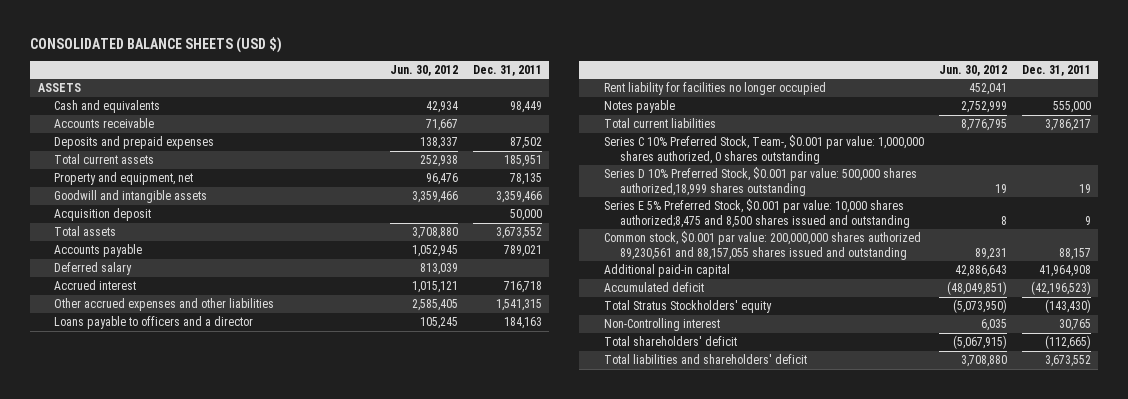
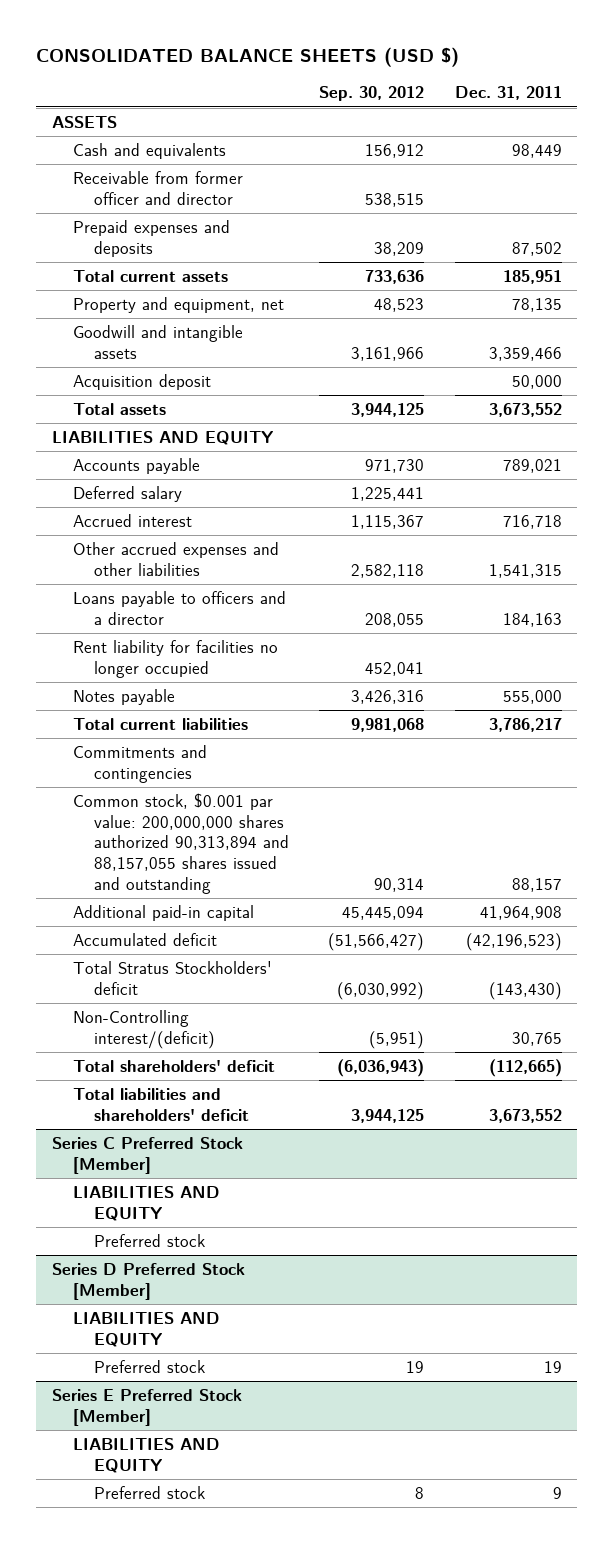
[389,64,458,76] Jun. 30, 2012 -> none
none -> [319,86,425,102] Sep. 30, 2012
[54,118,155,129] Accounts receivable -> none
none -> [72,170,243,205] Receivable from former officer and director
[54,136,215,150] Deposits and prepaid expenses -> [72,219,230,257] Prepaid expenses and deposits
none -> [51,430,274,445] LIABILITIES AND EQUITY
[603,135,924,164] Series C 10% Preferred Stock, Team-, $0.001 par value: 1,000,000 shares authorized, 0 shares outstanding -> none
[603,167,917,196] Series D 10% Preferred Stock, $0.001 par value: 500,000 shares authorized,18,999 shares outstanding -> none
[603,199,911,228] Series E 5% Preferred Stock, $0.001 par value: 10,000 shares authorized;8,475 and 8,500 shares issued and outstanding -> none
none -> [72,744,207,783] Commitments and contingencies
[603,231,921,260] Common stock, $0.001 par value: 200,000,000 shares authorized 89,230,561 and 88,157,055 shares issued and outstanding -> [72,792,289,894] Common stock, $0.001 par value: 200,000,000 shares authorized 90,313,894 and 88,157,055 shares issued and outstanding
[603,300,772,314] Total Stratus Stockholders' equity -> [72,960,272,995] Total Stratus Stockholders' deficit
[603,318,720,332] Non-Controlling interest -> [72,1009,215,1049] Non-Controlling interest/(deficit)
none -> [51,1136,243,1174] Series C Preferred Stock [Member]
none -> [72,1185,220,1221] LIABILITIES AND EQUITY
none -> [93,1233,205,1247] Preferred stock
none -> [51,1262,245,1300] Series D Preferred Stock [Member]
none -> [72,1311,220,1347] LIABILITIES AND EQUITY
none -> [93,1359,205,1373] Preferred stock
none -> [51,1388,242,1426] Series E Preferred Stock [Member]
none -> [72,1437,220,1473] LIABILITIES AND EQUITY
none -> [93,1485,205,1499] Preferred stock

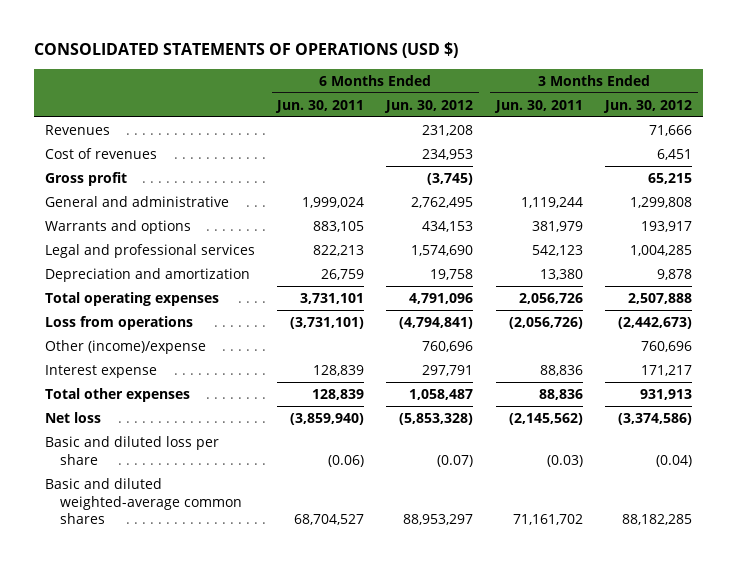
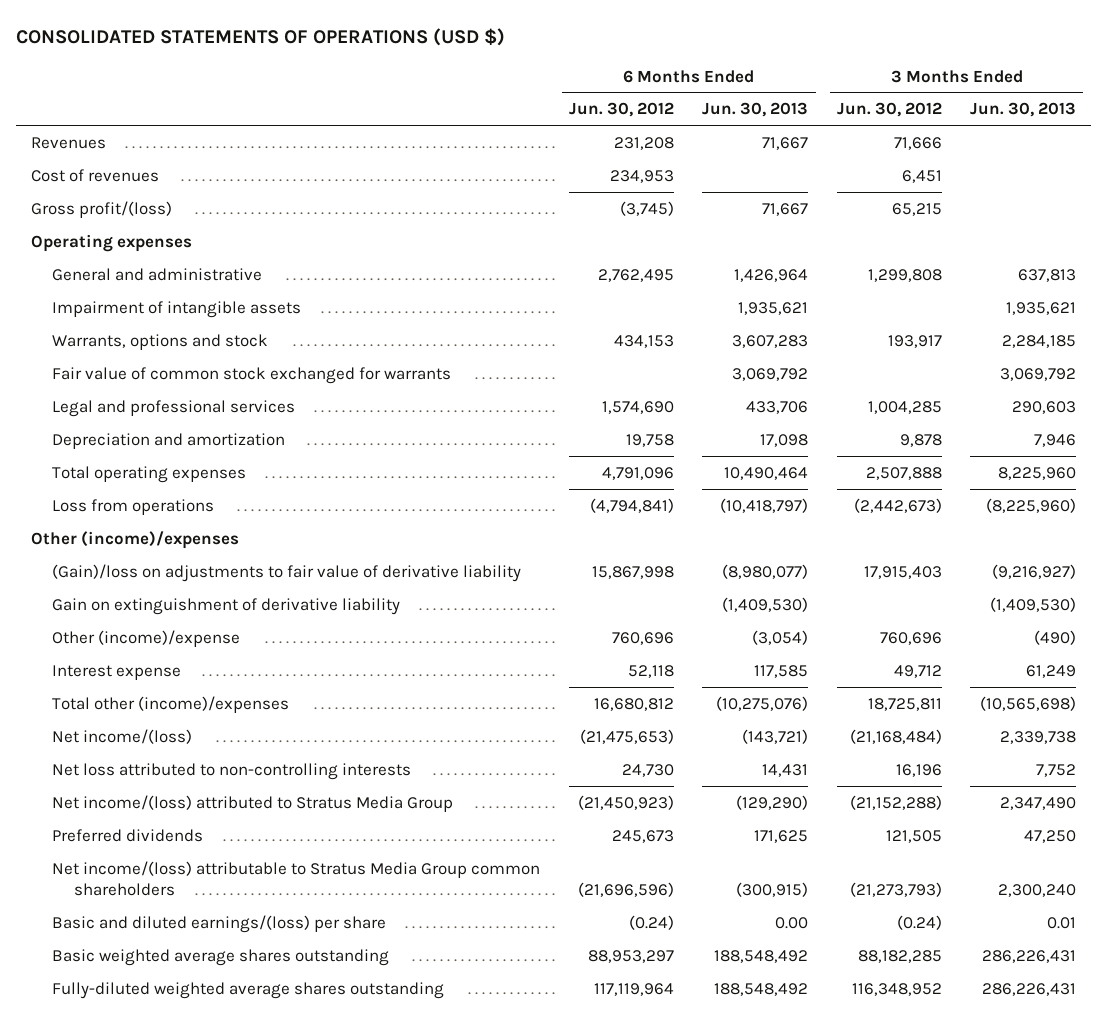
[275,99,365,113] Jun. 30, 2011 -> none
[493,99,583,113] Jun. 30, 2011 -> none
none -> [702,102,809,118] Jun. 30, 2013
none -> [970,102,1077,118] Jun. 30, 2013
[44,171,127,186] Gross profit -> [30,200,172,218] Gross profit/(loss)
none -> [30,233,192,252] Operating expenses
none -> [52,300,302,318] Impairment of intangible assets
[44,219,191,234] Warrants and options -> [52,333,269,350] Warrants, options and stock
none -> [52,366,452,384] Fair value of common stock exchanged for warrants
none -> [30,530,239,549] Other (income)/expenses
none -> [52,563,522,582] (Gain)/loss on adjustments to fair value of derivative liability
none -> [52,597,401,615] Gain on extinguishment of derivative liability
[422,364,474,376] 297,791 -> [627,664,674,678] 52,118
[641,364,693,376] 171,217 -> [893,664,942,678] 49,712
[44,387,190,402] Total other expenses -> [52,695,290,713] Total other (income)/expenses
[409,388,474,400] 1,058,487 -> [593,697,674,711] 16,680,812
[640,388,693,400] 931,913 -> [867,697,942,711] 18,725,811
none -> [52,728,193,744] Net income/(loss)
none -> [52,762,412,780] Net loss attributed to non-controlling interests
[44,411,101,423] Net loss -> [52,794,454,812] Net income/(loss) attributed to Stratus Media Group
[399,412,474,425] (5,853,328) -> [577,794,674,810] (21,450,923)
[618,412,693,425] (3,374,586) -> [849,794,942,810] (21,152,288)
none -> [52,828,204,842] Preferred dividends
none -> [52,860,541,897] Net income/(loss) attributable to Stratus Media Group common shareholders
[44,435,219,465] Basic and diluted loss per share -> [52,914,387,933] Basic and diluted earnings/(loss) per share
[437,454,474,467] (0.07) -> [628,914,674,930] (0.24)
[656,454,693,467] (0.04) -> [896,914,942,930] (0.24)
[44,477,242,525] Basic and diluted weighted-average common shares -> [52,948,390,966] Basic weighted average shares outstanding
none -> [52,981,445,999] Fully-diluted weighted average shares outstanding

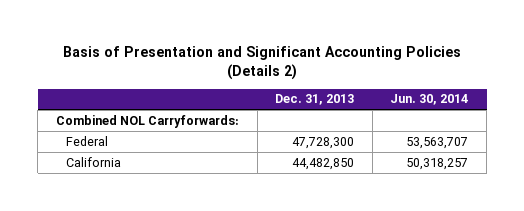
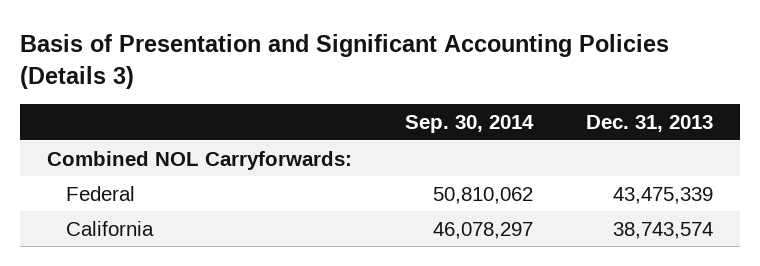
[63,46,462,81] Basis of Presentation and Significant Accounting Policies (Details 2) -> [20,34,670,89] Basis of Presentation and Significant Accounting Policies (Details 3)
[390,94,469,106] Jun. 30, 2014 -> none
none -> [405,115,535,134] Sep. 30, 2014
[292,136,355,149] 47,728,300 -> [613,186,714,204] 43,475,339
[292,157,355,170] 44,482,850 -> [613,221,714,239] 38,743,574

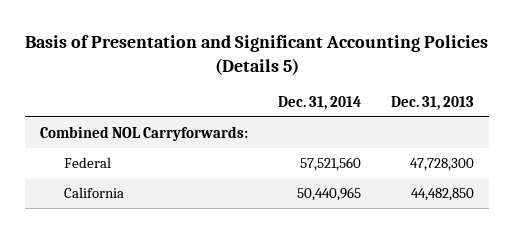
[20,34,670,89] Basis of Presentation and Significant Accounting Policies (Details 3) -> [24,35,488,75] Basis of Presentation and Significant Accounting Policies (Details 5)
[405,115,535,134] Sep. 30, 2014 -> none
none -> [277,95,361,110] Dec. 31, 2014
[613,186,714,204] 43,475,339 -> [410,158,475,172] 47,728,300
[613,221,714,239] 38,743,574 -> [411,188,475,202] 44,482,850

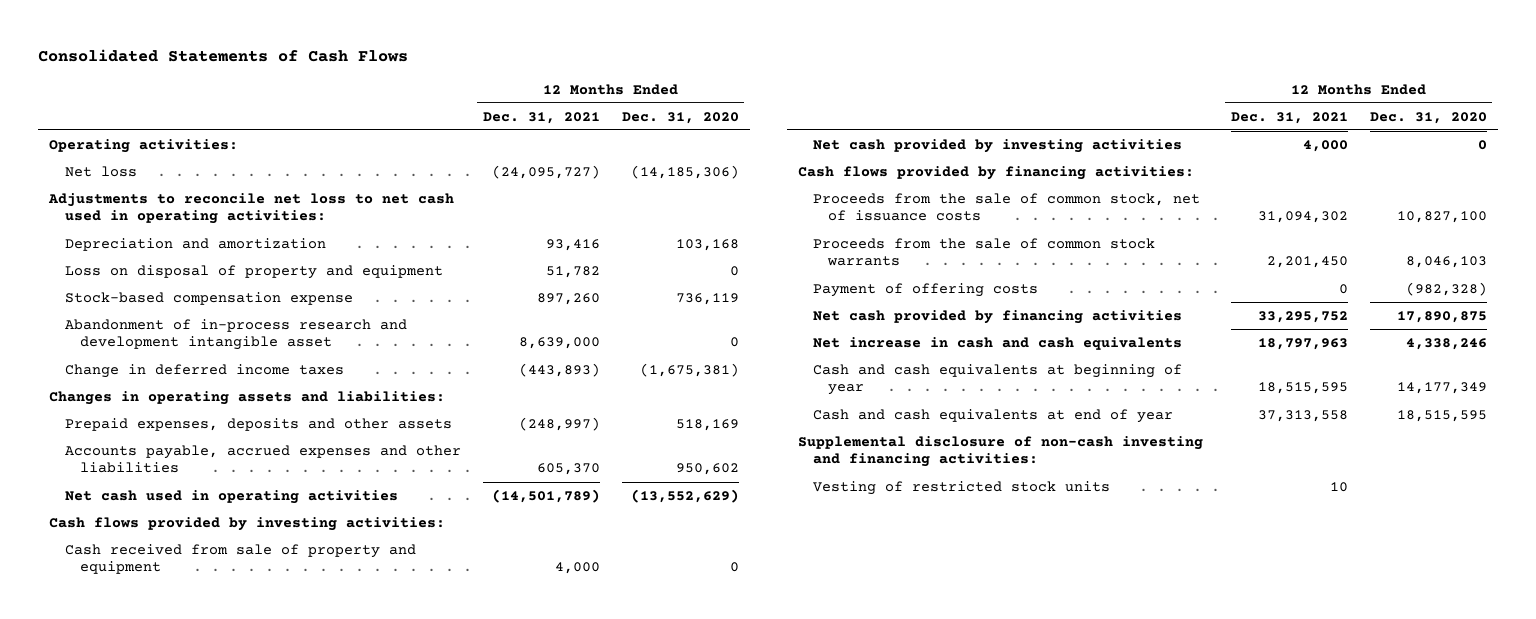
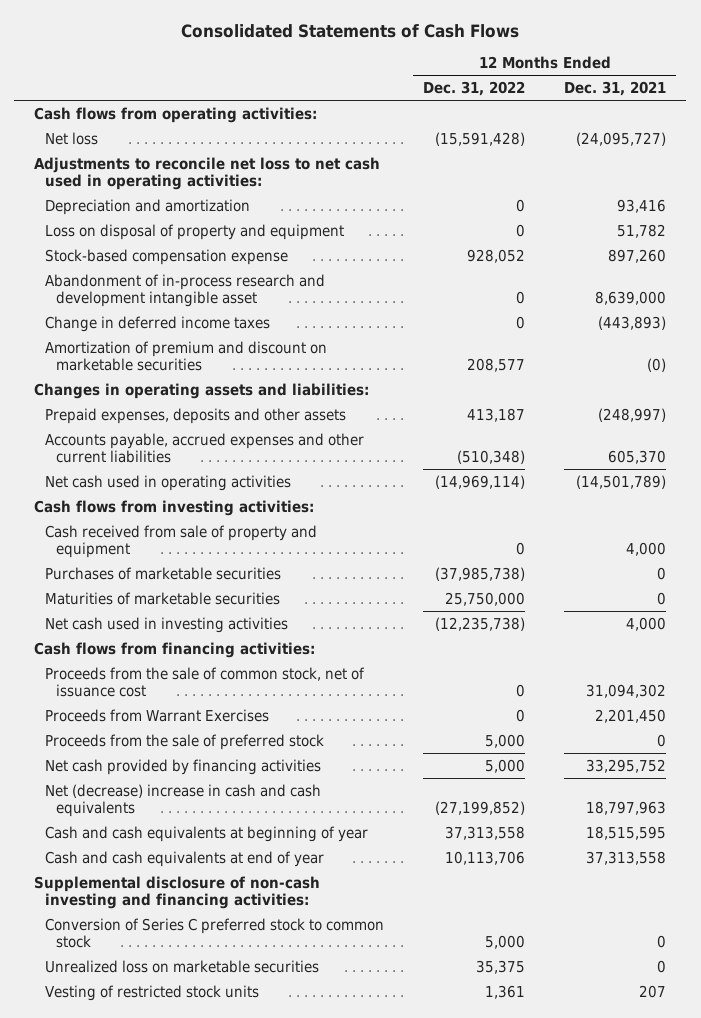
[621,111,739,124] Dec. 31, 2020 -> none
none -> [423,81,526,97] Dec. 31, 2022
[49,138,239,153] Operating activities: -> [34,106,318,123] Cash flows from operating activities:
none -> [44,340,327,371] Amortization of premium and discount on marketable securities
[64,444,461,474] Accounts payable, accrued expenses and other liabilities -> [44,432,364,463] Accounts payable, accrued expenses and other current liabilities
[49,516,446,531] Cash flows provided by investing activities: -> [34,499,315,516] Cash flows from investing activities:
[812,282,1038,297] Payment of offering costs -> none
none -> [44,566,281,580] Purchases of marketable securities
none -> [44,591,280,605] Maturities of marketable securities
[812,138,1182,153] Net cash provided by investing activities -> [44,616,288,633] Net cash used in investing activities
[797,165,1194,180] Cash flows provided by financing activities: -> [34,641,316,658] Cash flows from financing activities:
[812,192,1200,222] Proceeds from the sale of common stock, net of issuance costs -> [44,666,365,697] Proceeds from the sale of common stock, net of issuance cost
[812,237,1155,267] Proceeds from the sale of common stock warrants -> [44,708,269,722] Proceeds from Warrant Exercises
none -> [44,733,324,750] Proceeds from the sale of preferred stock
[812,336,1182,350] Net increase in cash and cash equivalents -> [44,783,321,817] Net (decrease) increase in cash and cash equivalents
none -> [44,917,384,948] Conversion of Series C preferred stock to common stock
none -> [44,959,319,973] Unrealized loss on marketable securities
[1329,481,1348,492] 10 -> [639,984,667,998] 207

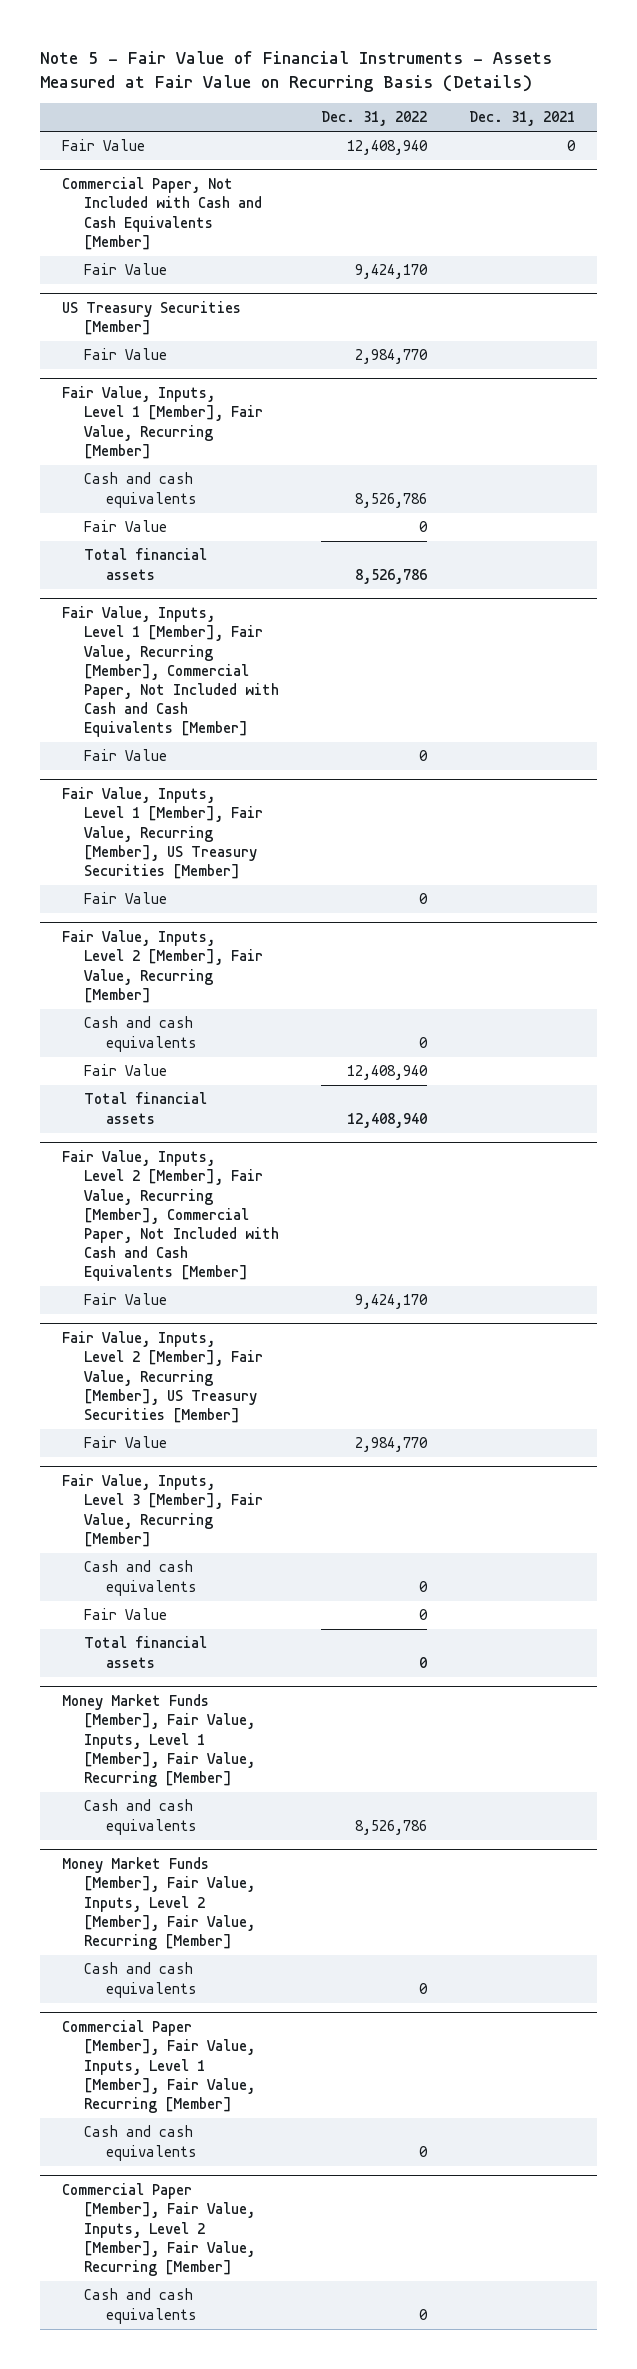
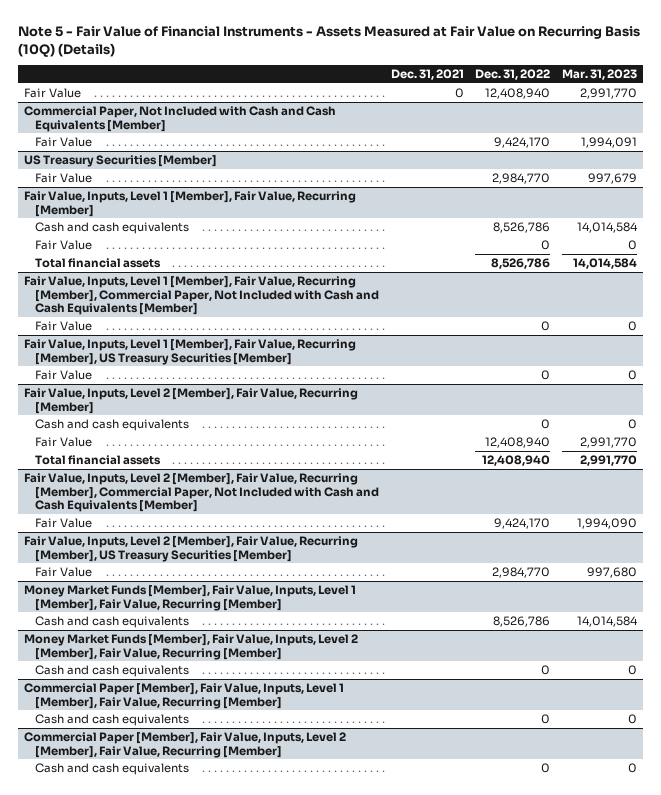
[40,51,553,92] Note 5 - Fair Value of Financial Instruments - Assets Measured at Fair Value on Recurring Basis (Details) -> [17,25,640,57] Note 5 - Fair Value of Financial Instruments - Assets Measured at Fair Value on Recurring Basis (10Q) (Details)
none -> [562,69,638,81] Mar. 31, 2023
[61,1474,264,1547] Fair Value, Inputs, Level 3 [Member], Fair Value, Recurring [Member] -> none
[84,1560,198,1596] Cash and cash equivalents -> none
[84,1608,168,1621] Fair Value -> none
[84,1636,208,1668] Total financial assets -> none

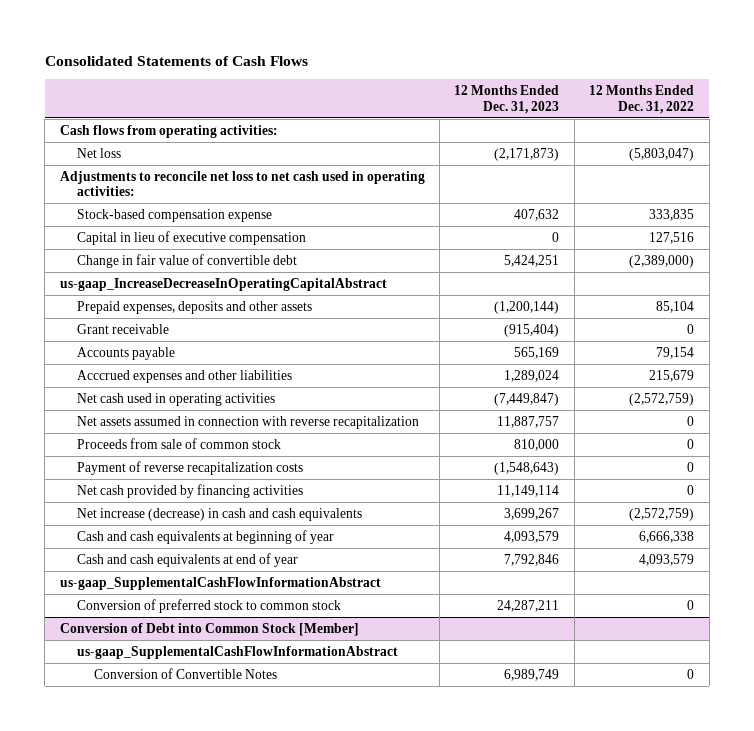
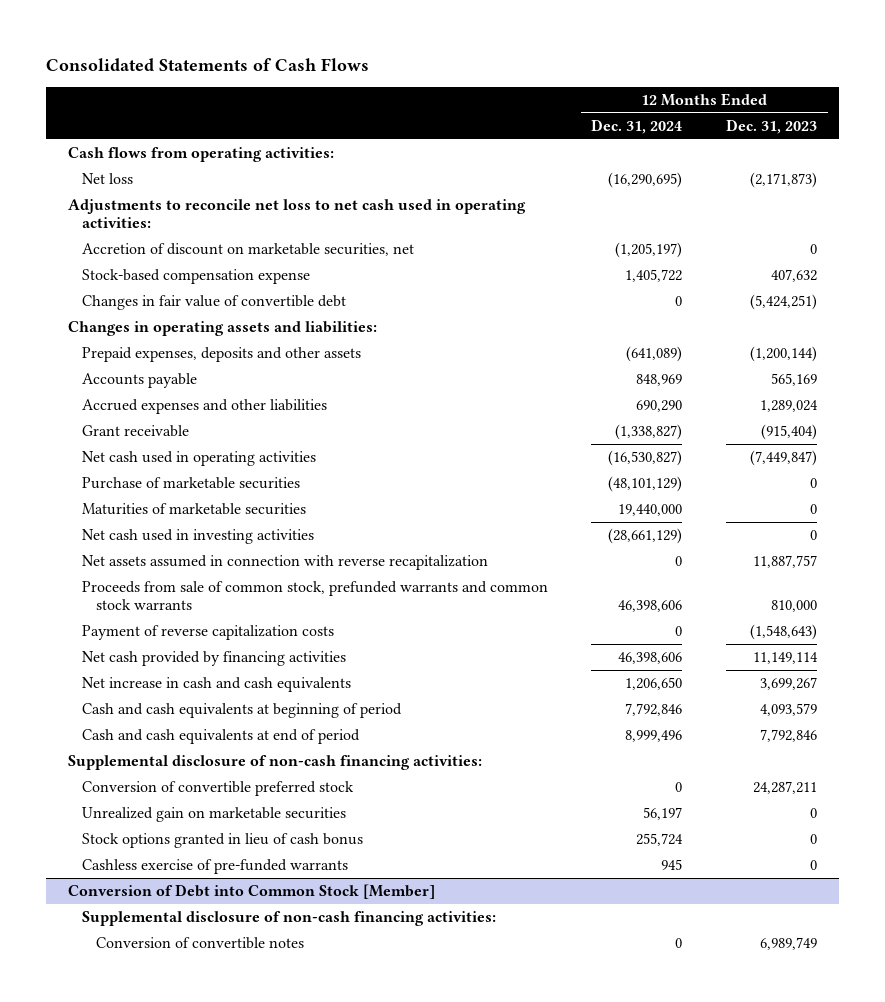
[589,84,695,114] 12 Months Ended Dec. 31, 2022 -> none
none -> [591,118,683,134] Dec. 31, 2024
none -> [82,243,415,257] Accretion of discount on marketable securities, net
[76,230,306,245] Capital in lieu of executive compensation -> none
[76,253,297,268] Change in fair value of convertible debt -> [82,295,347,311] Changes in fair value of convertible debt
[504,254,560,267] 5,424,251 -> [749,294,817,311] (5,424,251)
[59,277,387,291] us-gaap_IncreaseDecreaseInOperatingCapitalAbstract -> [68,321,378,337] Changes in operating assets and liabilities:
[76,369,292,383] Acccrued expenses and other liabilities -> [82,399,328,415] Accrued expenses and other liabilities
[76,323,169,334] Grant receivable -> [82,425,190,438] Grant receivable
none -> [82,477,301,490] Purchase of marketable securities
none -> [82,503,307,516] Maturities of marketable securities
none -> [82,529,315,545] Net cash used in investing activities
[76,437,281,449] Proceeds from sale of common stock -> [82,581,549,611] Proceeds from sale of common stock, prefunded warrants and common stock warrants
[76,460,303,475] Payment of reverse recapitalization costs -> [82,625,335,641] Payment of reverse capitalization costs
[76,507,362,521] Net increase (decrease) in cash and cash equivalents -> [82,677,352,693] Net increase in cash and cash equivalents
[76,529,334,544] Cash and cash equivalents at beginning of year -> [82,703,403,719] Cash and cash equivalents at beginning of period
[76,552,298,567] Cash and cash equivalents at end of year -> [82,729,361,745] Cash and cash equivalents at end of period
[59,576,381,590] us-gaap_SupplementalCashFlowInformationAbstract -> [68,755,483,771] Supplemental disclosure of non-cash financing activities:
[76,598,341,613] Conversion of preferred stock to common stock -> [82,781,355,797] Conversion of convertible preferred stock
none -> [82,807,347,823] Unrealized gain on marketable securities
none -> [82,833,364,849] Stock options granted in lieu of cash bonus
none -> [82,859,349,875] Cashless exercise of pre-funded warrants
[76,645,398,659] us-gaap_SupplementalCashFlowInformationAbstract -> [82,911,497,927] Supplemental disclosure of non-cash financing activities:
[94,667,278,679] Conversion of Convertible Notes -> [95,937,304,950] Conversion of convertible notes

